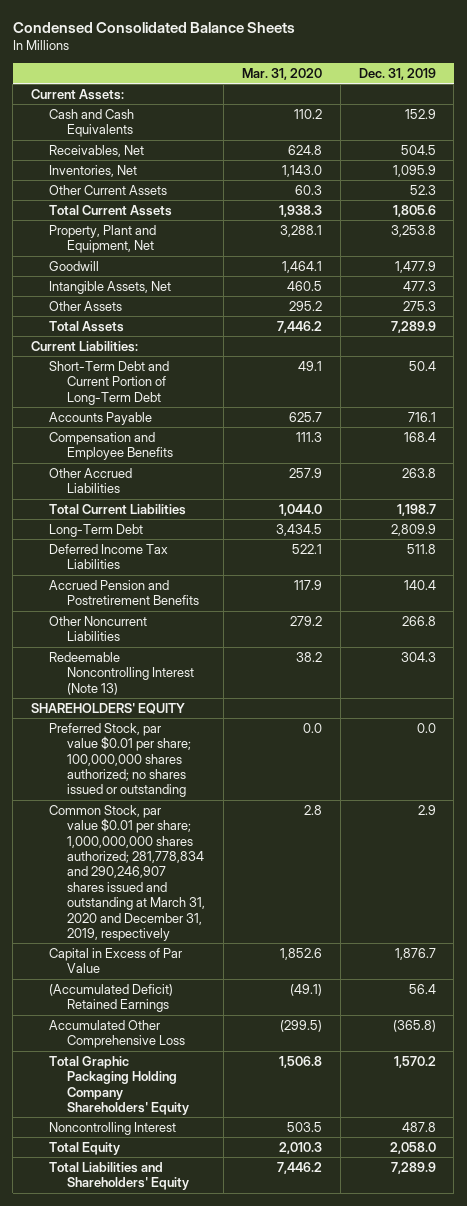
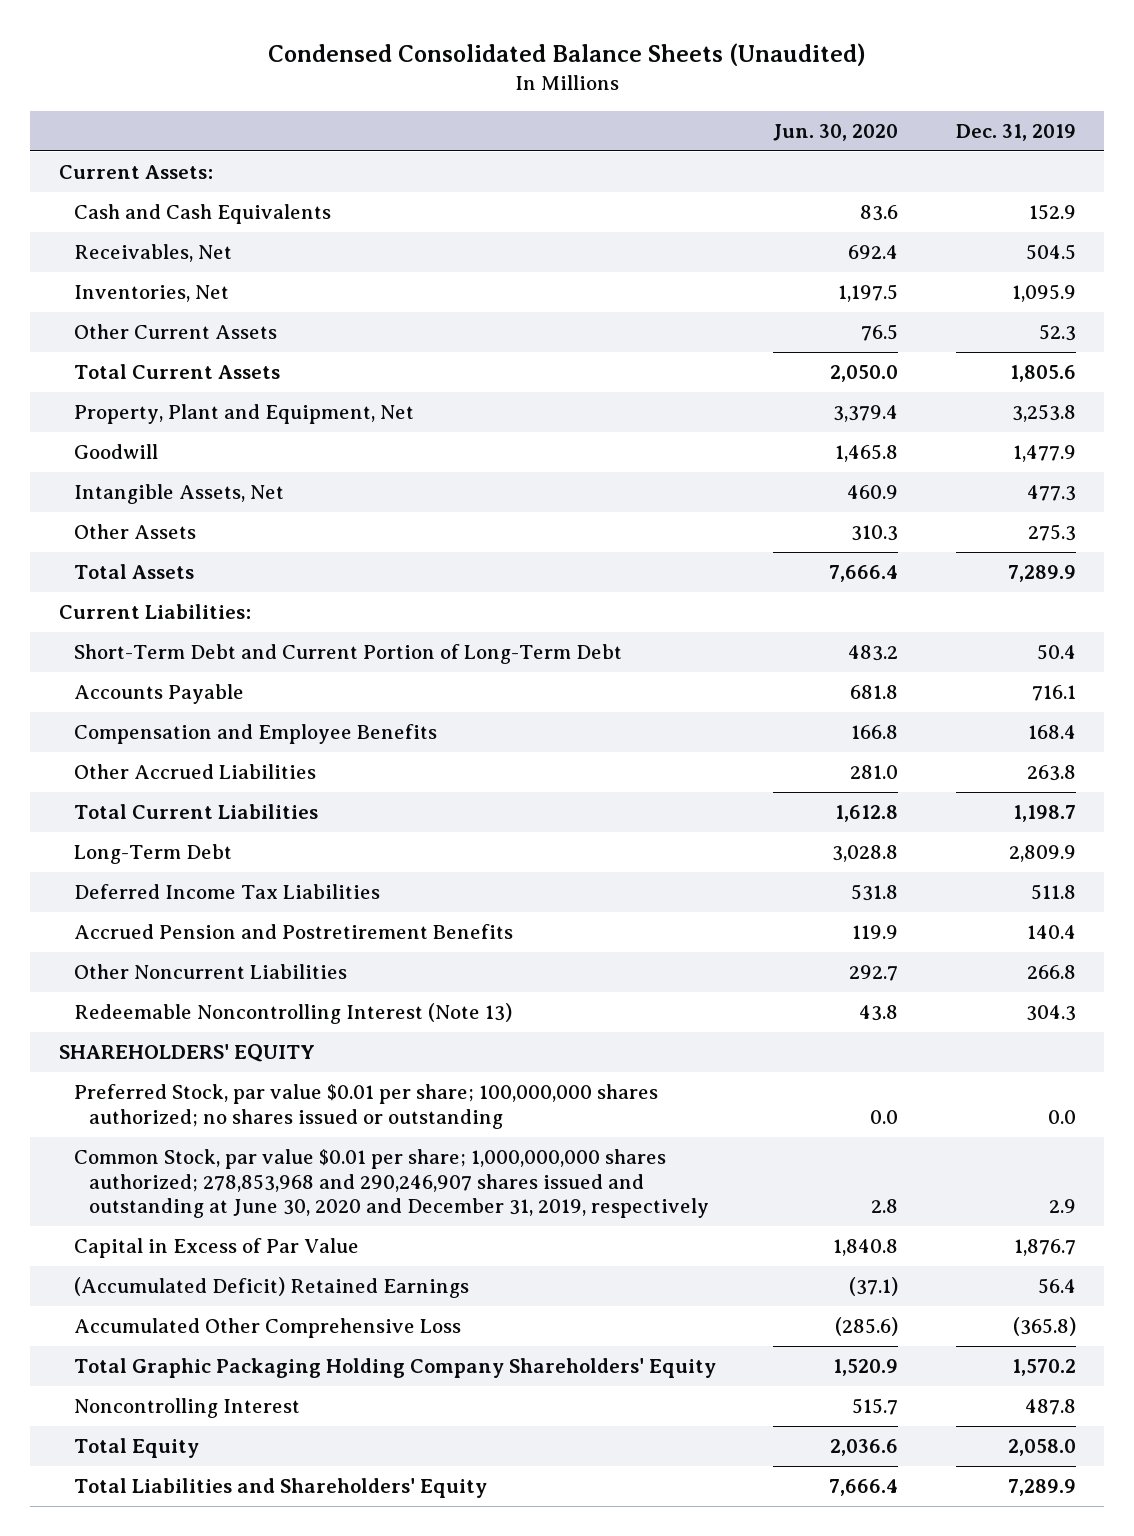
[12,21,295,33] Condensed Consolidated Balance Sheets -> [268,43,867,67] Condensed Consolidated Balance Sheets (Unaudited)
[241,67,322,80] Mar. 31, 2020 -> none
none -> [773,123,899,141] Jun. 30, 2020
[49,804,206,941] Common Stock, par value $0.01 per share; 1,000,000,000 shares authorized; 281,778,834 and 290,246,907 shares issued and outstanding at March 31, 2020 and December 31, 2019, respectively -> [73,1149,709,1219] Common Stock, par value $0.01 per share; 1,000,000,000 shares authorized; 278,853,968 and 290,246,907 shares issued and outstanding at June 30, 2020 and December 31, 2019, respectively

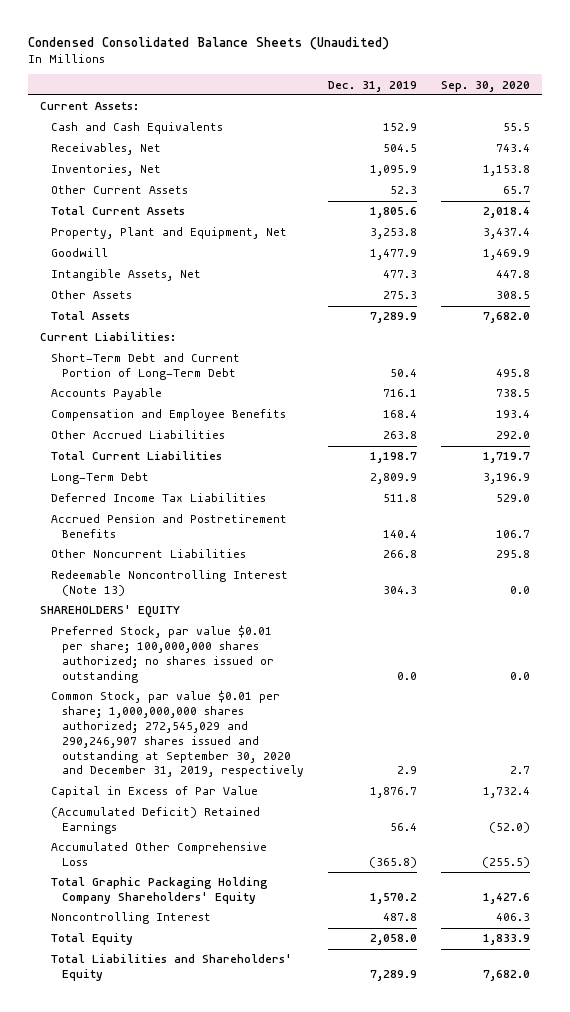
[773,123,899,141] Jun. 30, 2020 -> none
none -> [440,80,530,92] Sep. 30, 2020
[73,1149,709,1219] Common Stock, par value $0.01 per share; 1,000,000,000 shares authorized; 278,853,968 and 290,246,907 shares issued and outstanding at June 30, 2020 and December 31, 2019, respectively -> [51,690,305,778] Common Stock, par value $0.01 per share; 1,000,000,000 shares authorized; 272,545,029 and 290,246,907 shares issued and outstanding at September 30, 2020 and December 31, 2019, respectively

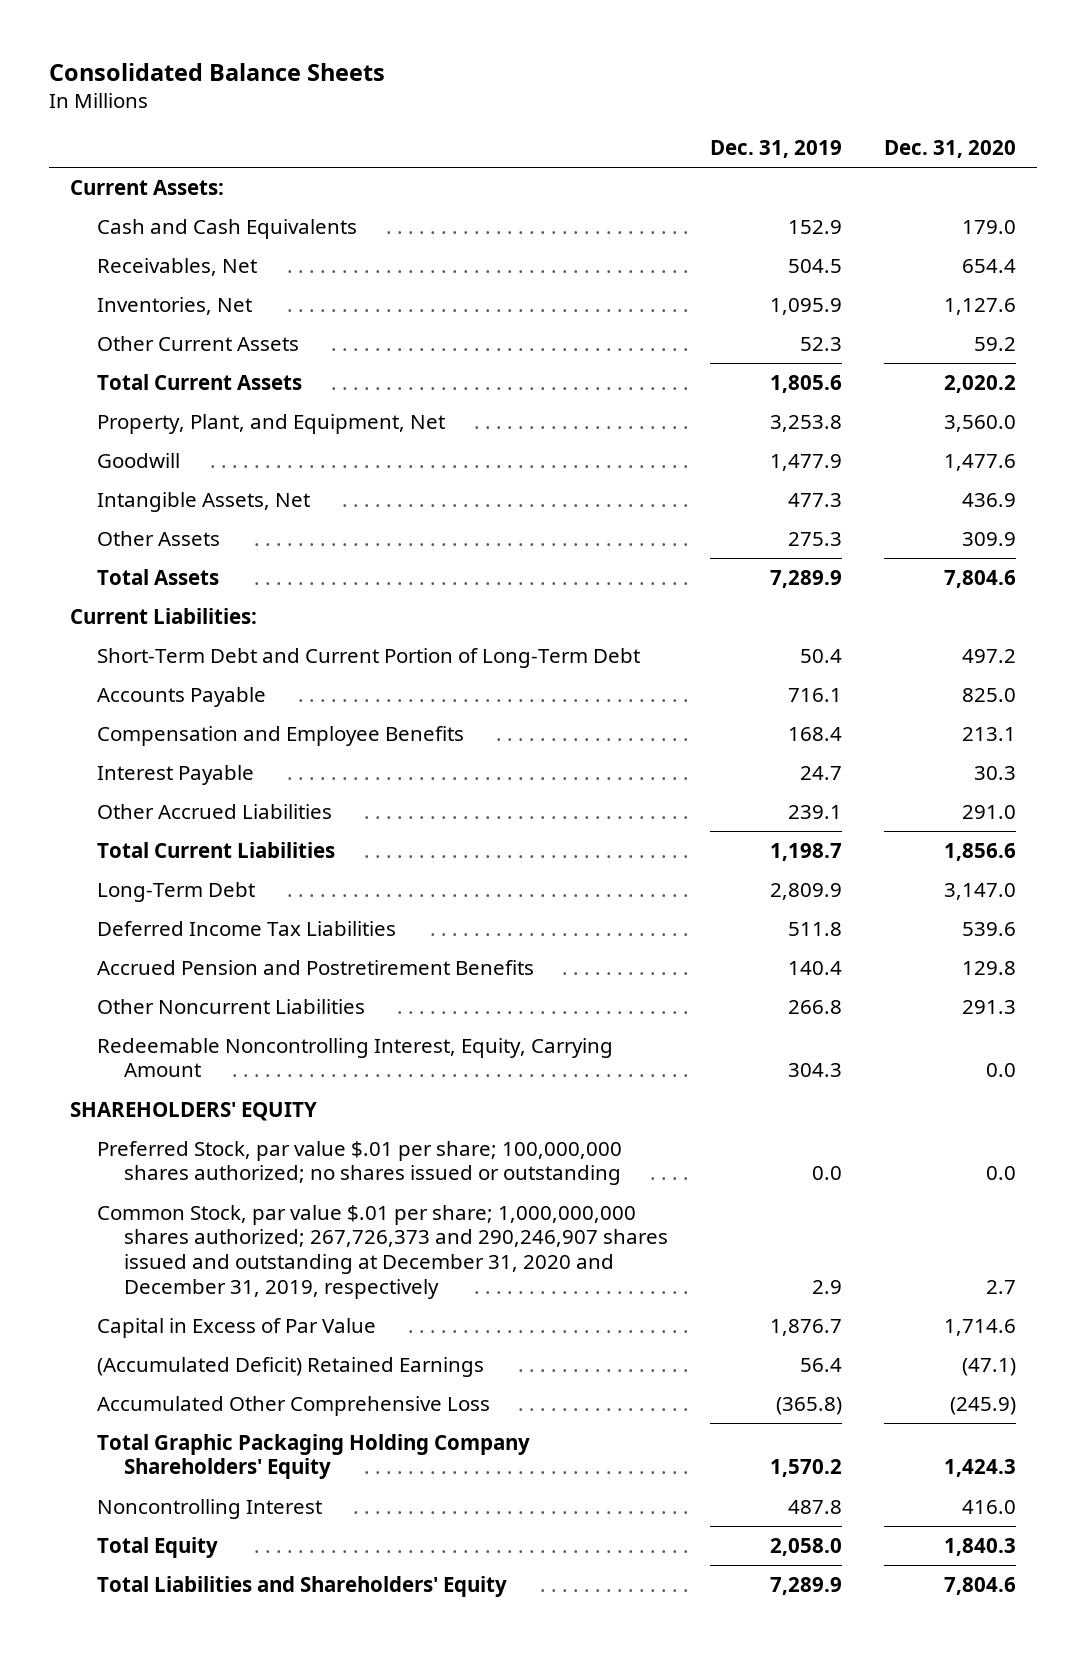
[28,36,390,50] Condensed Consolidated Balance Sheets (Unaudited) -> [49,62,386,81] Consolidated Balance Sheets
[440,80,530,92] Sep. 30, 2020 -> none
none -> [883,140,1016,159] Dec. 31, 2020
[51,227,288,240] Property, Plant and Equipment, Net -> [96,413,445,434] Property, Plant, and Equipment, Net
none -> [96,764,254,785] Interest Payable
[382,431,417,440] 263.8 -> [787,804,842,819] 239.1
[51,570,289,597] Redeemable Noncontrolling Interest (Note 13) -> [96,1037,613,1078] Redeemable Noncontrolling Interest, Equity, Carrying Amount
[51,625,275,683] Preferred Stock, par value $0.01 per share; 100,000,000 shares authorized; no shares issued or outstanding -> [96,1140,622,1186] Preferred Stock, par value $.01 per share; 100,000,000 shares authorized; no shares issued or outstanding
[51,690,305,778] Common Stock, par value $0.01 per share; 1,000,000,000 shares authorized; 272,545,029 and 290,246,907 shares issued and outstanding at September 30, 2020 and December 31, 2019, respectively -> [96,1204,668,1299] Common Stock, par value $.01 per share; 1,000,000,000 shares authorized; 267,726,373 and 290,246,907 shares issued and outstanding at December 31, 2020 and December 31, 2019, respectively

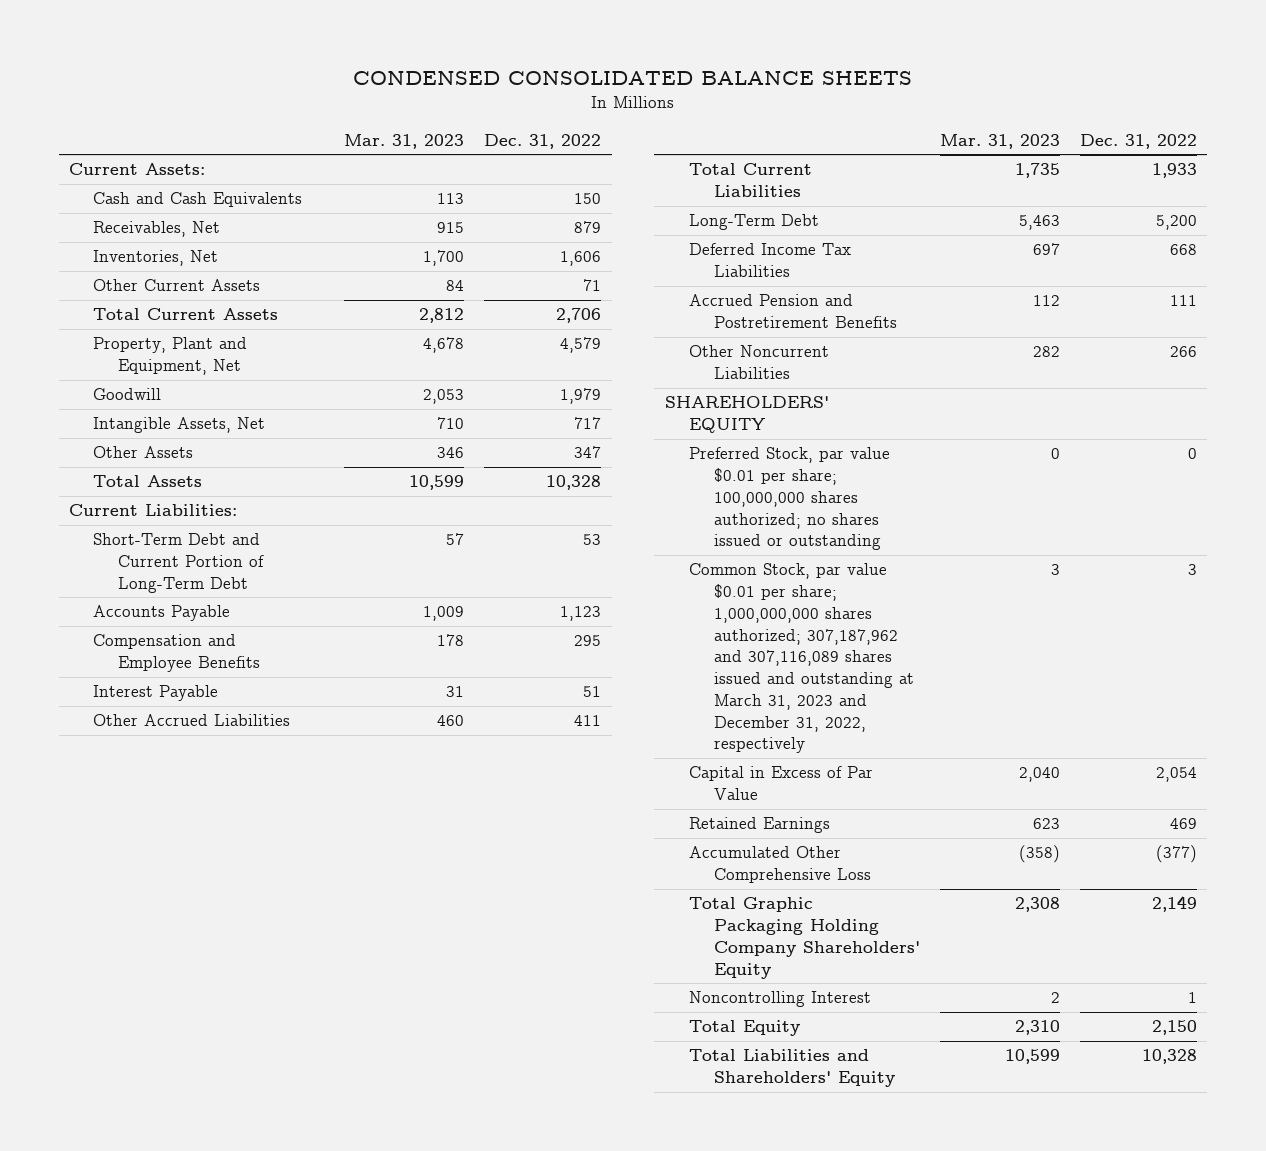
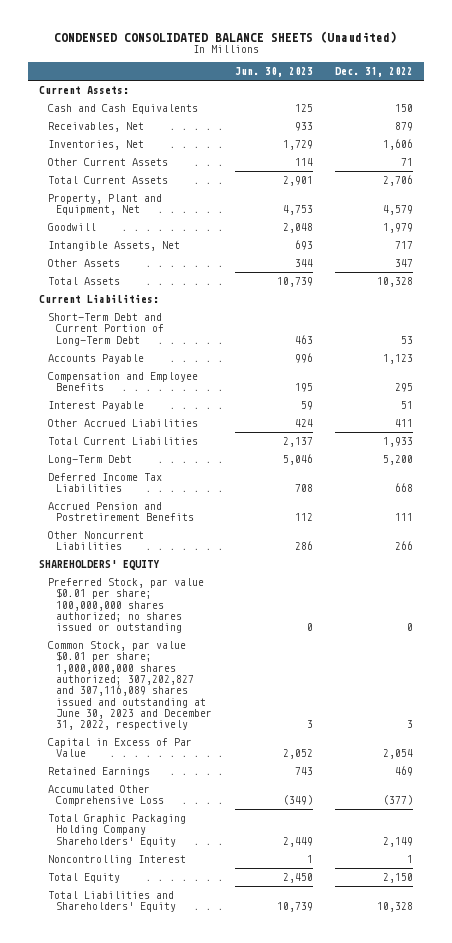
[353,71,913,86] CONDENSED CONSOLIDATED BALANCE SHEETS -> [54,30,398,43] CONDENSED CONSOLIDATED BALANCE SHEETS (Unaudited)
[344,133,465,149] Mar. 31, 2023 -> none
none -> [234,67,313,78] Jun. 30, 2023
[689,563,914,754] Common Stock, par value $0.01 per share; 1,000,000,000 shares authorized; 307,187,962 and 307,116,089 shares issued and outstanding at March 31, 2023 and December 31, 2022, respectively -> [47,640,213,731] Common Stock, par value $0.01 per share; 1,000,000,000 shares authorized; 307,202,827 and 307,116,089 shares issued and outstanding at June 30, 2023 and December 31, 2022, respectively

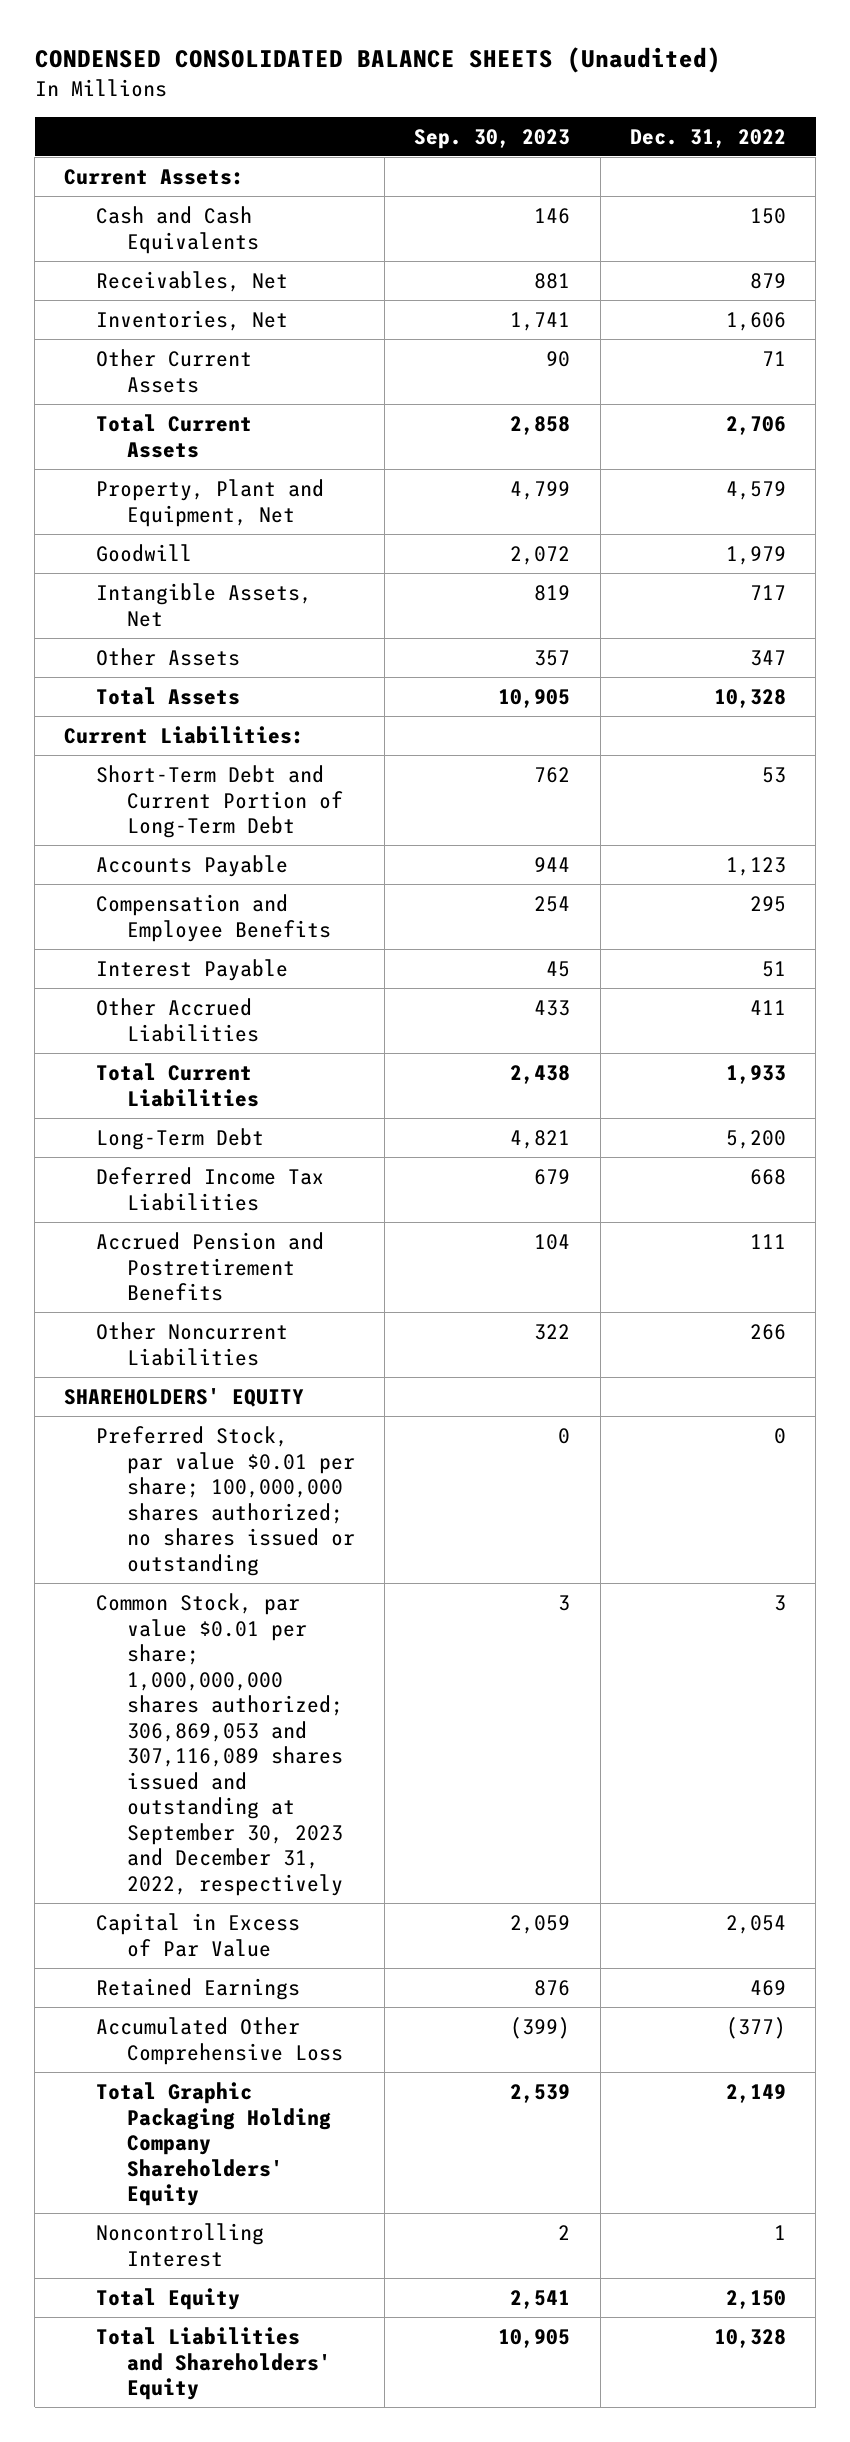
[234,67,313,78] Jun. 30, 2023 -> none
none -> [414,128,571,149] Sep. 30, 2023
[47,640,213,731] Common Stock, par value $0.01 per share; 1,000,000,000 shares authorized; 307,202,827 and 307,116,089 shares issued and outstanding at June 30, 2023 and December 31, 2022, respectively -> [95,1593,343,1897] Common Stock, par value $0.01 per share; 1,000,000,000 shares authorized; 306,869,053 and 307,116,089 shares issued and outstanding at September 30, 2023 and December 31, 2022, respectively

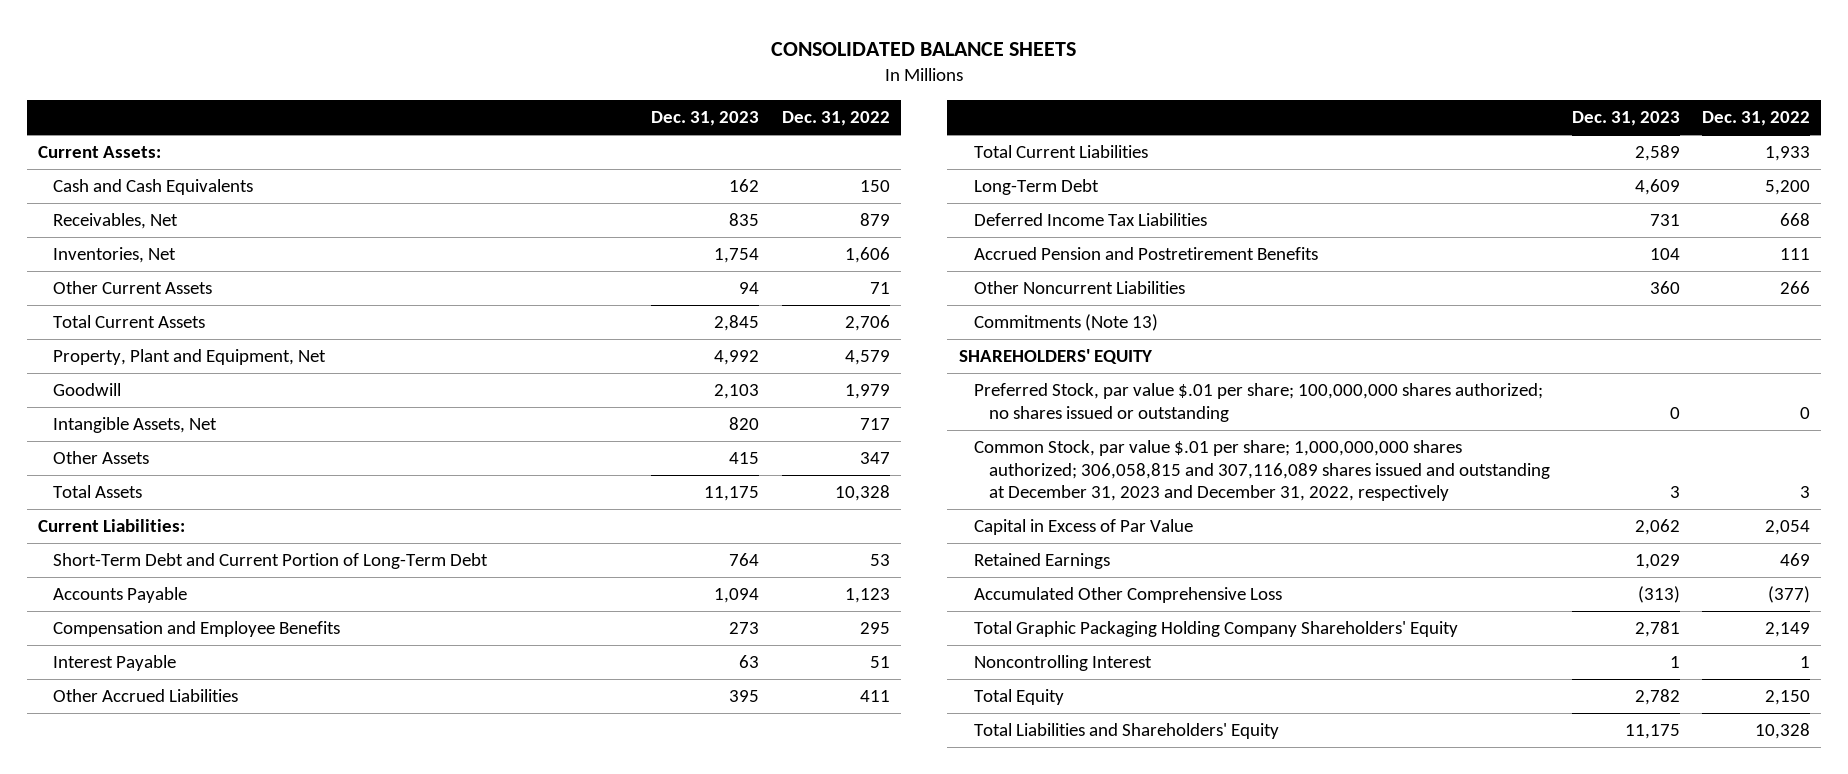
[34,47,721,74] CONDENSED CONSOLIDATED BALANCE SHEETS (Unaudited) -> [771,41,1077,56] CONSOLIDATED BALANCE SHEETS
[414,128,571,149] Sep. 30, 2023 -> none
none -> [651,110,760,126] Dec. 31, 2023
none -> [973,314,1158,332] Commitments (Note 13)
[95,1426,355,1576] Preferred Stock, par value $0.01 per share; 100,000,000 shares authorized; no shares issued or outstanding -> [973,383,1543,422] Preferred Stock, par value $.01 per share; 100,000,000 shares authorized; no shares issued or outstanding
[95,1593,343,1897] Common Stock, par value $0.01 per share; 1,000,000,000 shares authorized; 306,869,053 and 307,116,089 shares issued and outstanding at September 30, 2023 and December 31, 2022, respectively -> [973,440,1550,502] Common Stock, par value $.01 per share; 1,000,000,000 shares authorized; 306,058,815 and 307,116,089 shares issued and outstanding at December 31, 2023 and December 31, 2022, respectively

